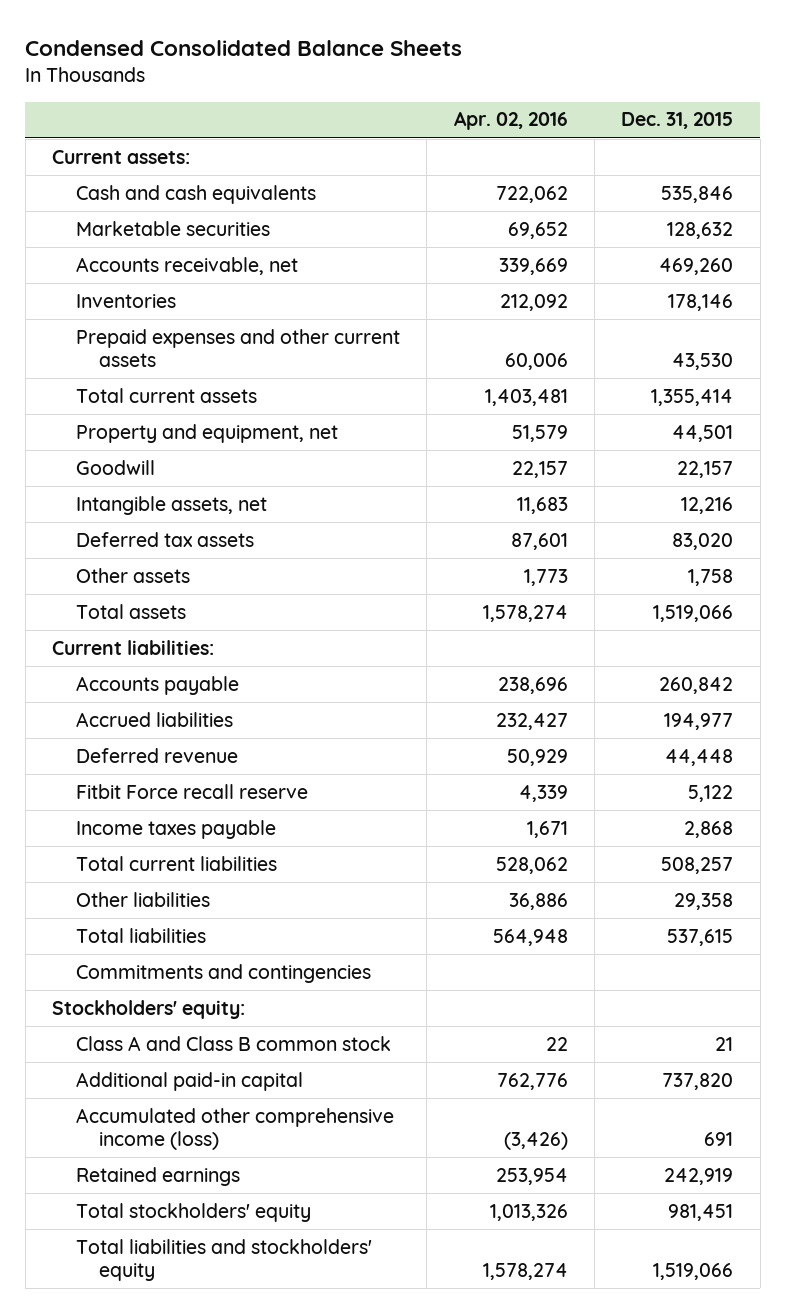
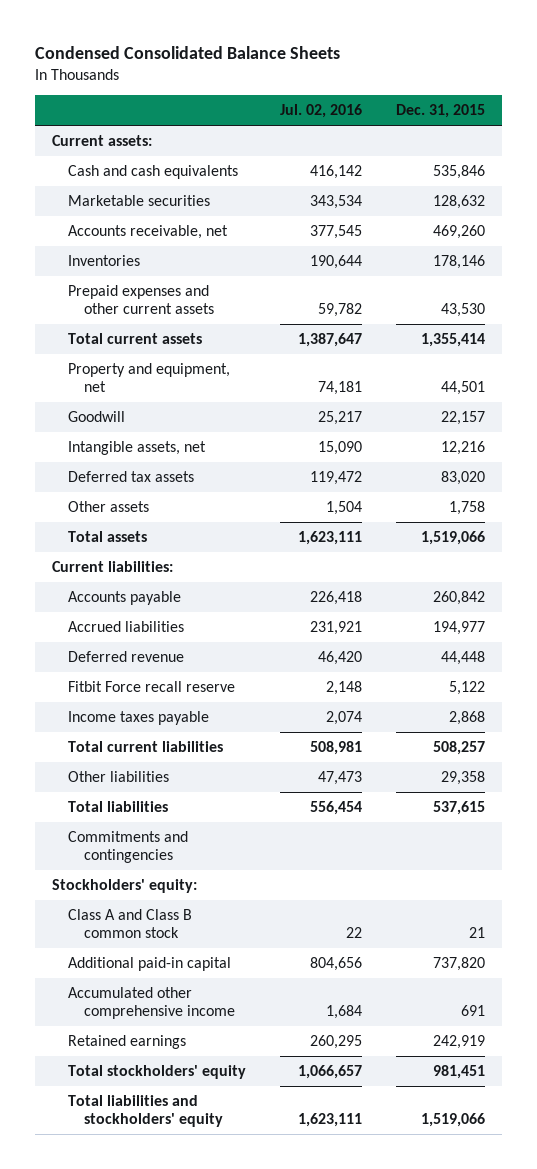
[453,111,568,131] Apr. 02, 2016 -> none
none -> [280,104,363,119] Jul. 02, 2016
[75,1107,394,1150] Accumulated other comprehensive income (loss) -> [68,986,235,1019] Accumulated other comprehensive income

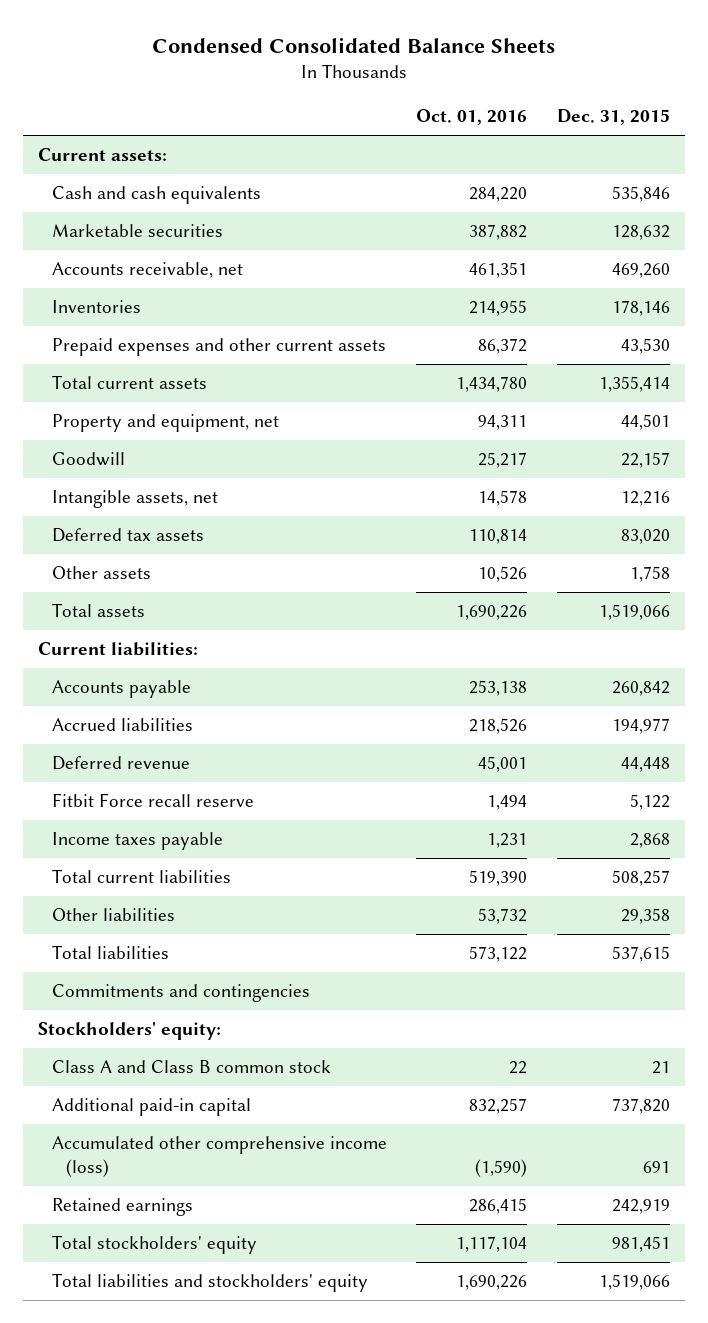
[280,104,363,119] Jul. 02, 2016 -> none
none -> [416,109,528,126] Oct. 01, 2016
[68,986,235,1019] Accumulated other comprehensive income -> [51,1136,387,1177] Accumulated other comprehensive income (loss)

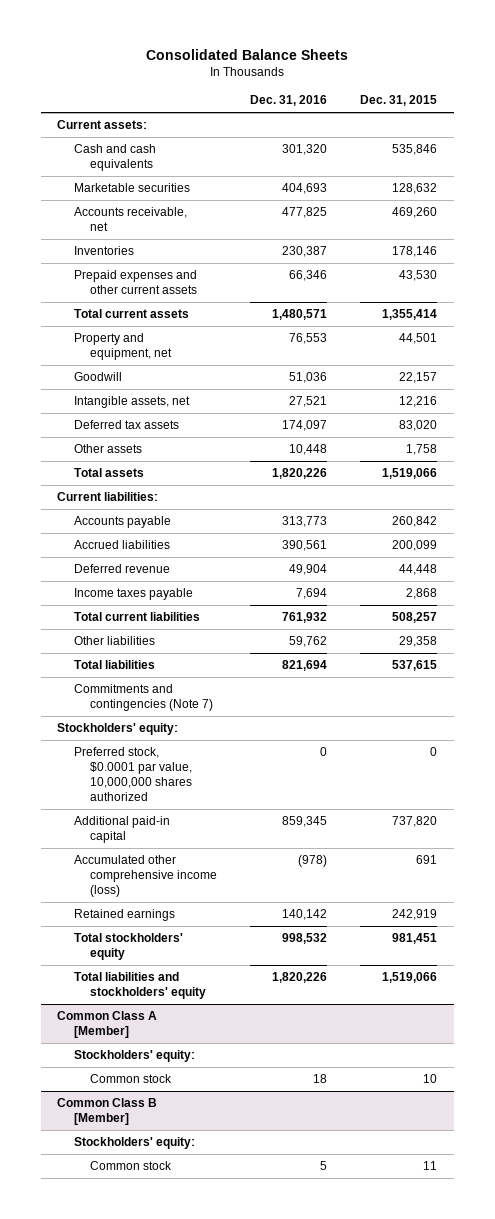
[152,36,556,53] Condensed Consolidated Balance Sheets -> [146,48,349,60] Consolidated Balance Sheets
[416,109,528,126] Oct. 01, 2016 -> none
none -> [250,95,328,107] Dec. 31, 2016
[612,718,671,735] 194,977 -> [392,540,438,552] 200,099
[51,793,254,808] Fitbit Force recall reserve -> none
[51,984,310,1003] Commitments and contingencies -> [73,684,213,712] Commitments and contingencies (Note 7)
[51,1060,331,1074] Class A and Class B common stock -> none
none -> [73,747,192,802] Preferred stock, $0.0001 par value, 10,000,000 shares authorized
none -> [57,1011,158,1039] Common Class A [Member]
none -> [73,1050,195,1063] Stockholders' equity:
none -> [89,1074,172,1084] Common stock
none -> [57,1098,158,1126] Common Class B [Member]
none -> [73,1137,195,1150] Stockholders' equity:
none -> [89,1161,172,1171] Common stock

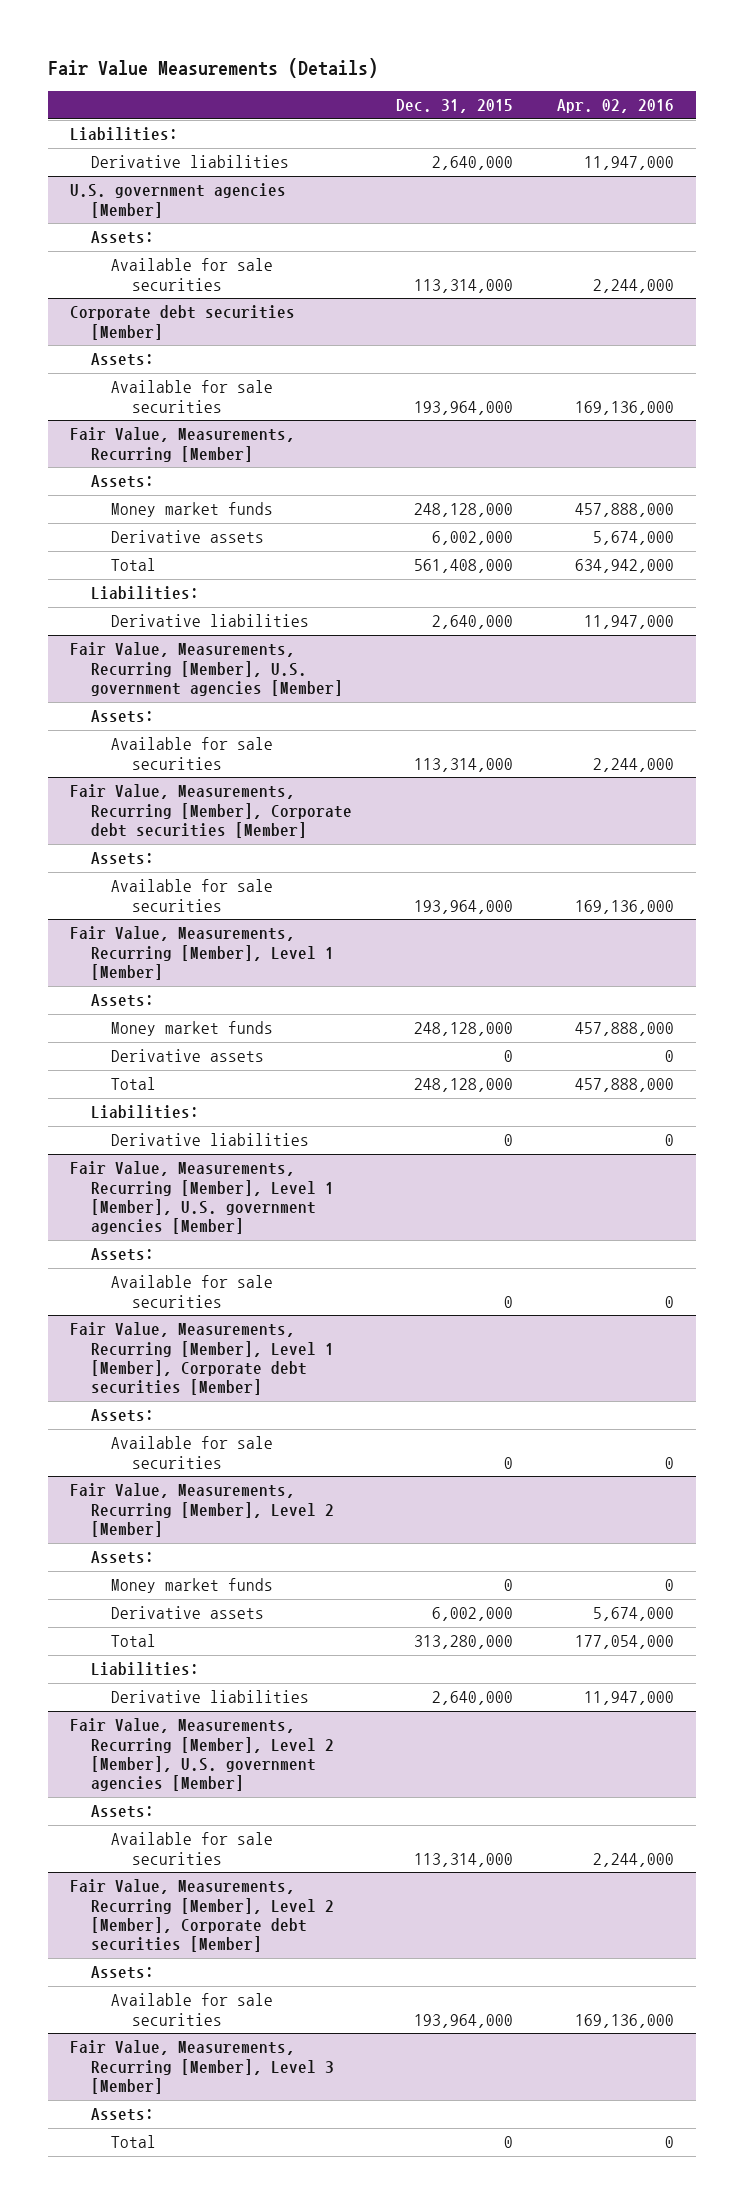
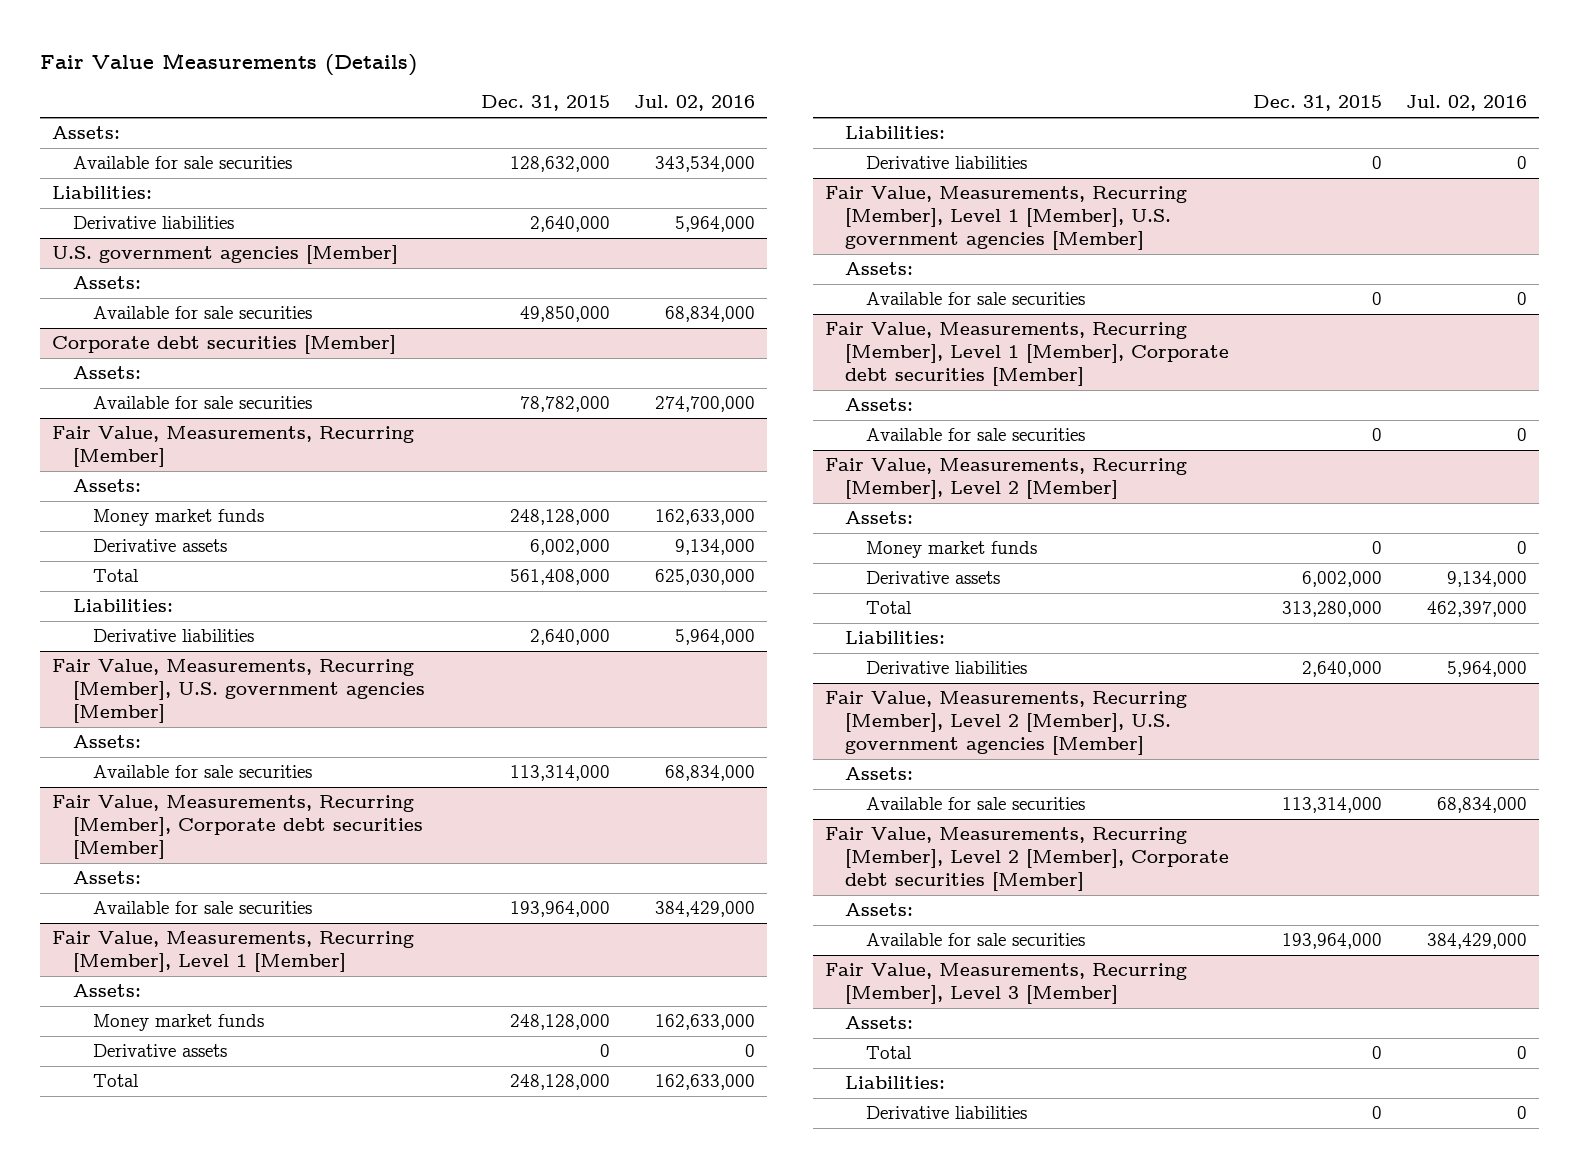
[556,99,674,114] Apr. 02, 2016 -> none
none -> [633,95,755,112] Jul. 02, 2016
none -> [52,126,121,140] Assets:
none -> [72,156,292,170] Available for sale securities
[413,278,513,293] 113,314,000 -> [519,306,610,323] 49,850,000
[413,400,513,415] 193,964,000 -> [519,396,610,413] 78,782,000
none -> [845,1076,946,1090] Liabilities:
none -> [865,1106,1027,1120] Derivative liabilities

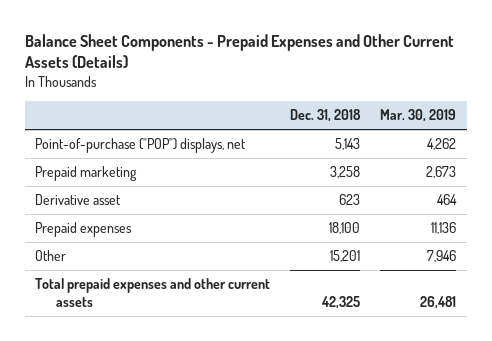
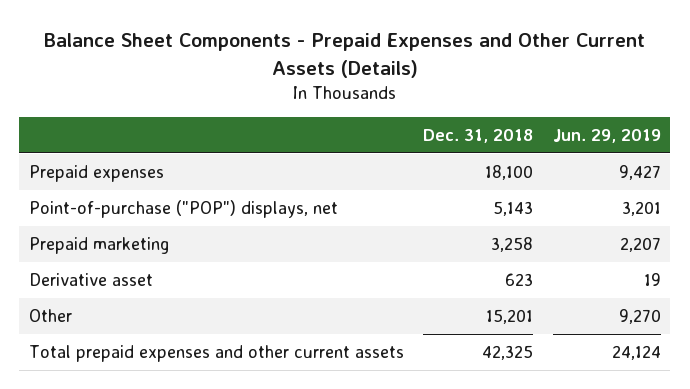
[380,109,457,123] Mar. 30, 2019 -> none
none -> [552,128,661,143] Jun. 29, 2019
[35,222,133,238] Prepaid expenses -> [28,164,164,182] Prepaid expenses

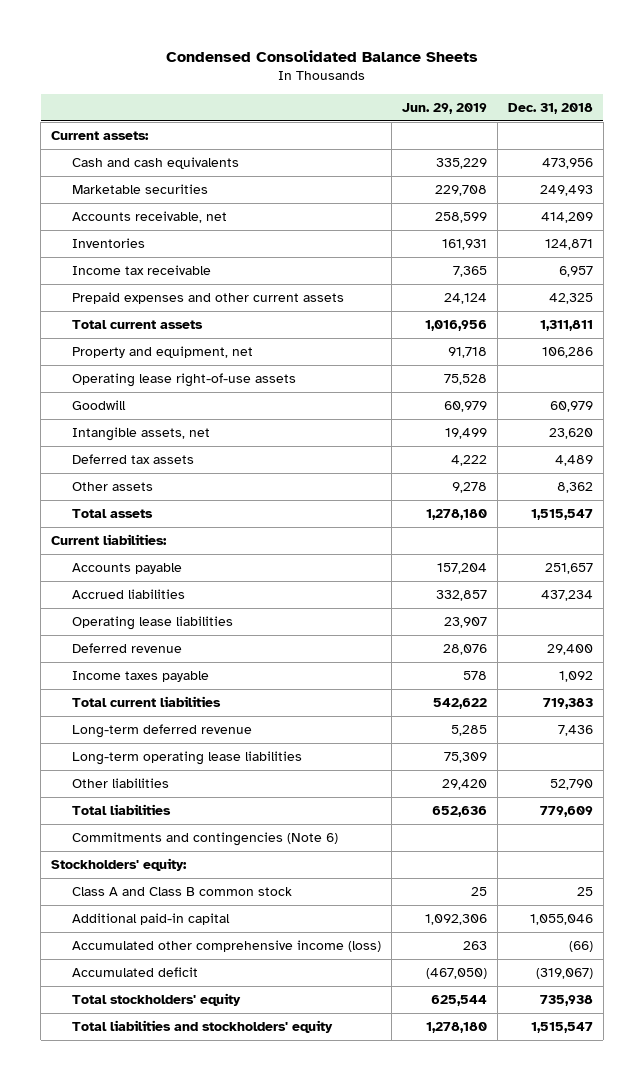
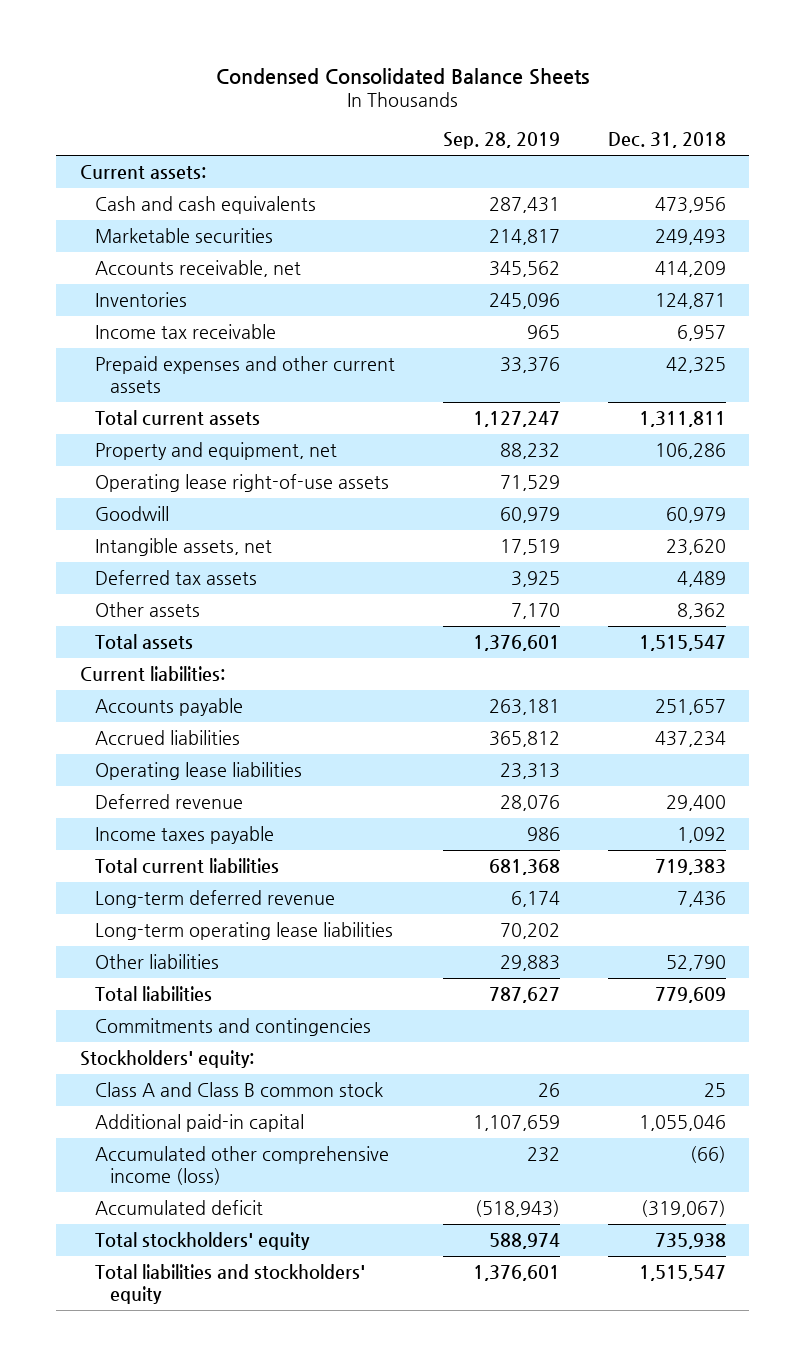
[401,103,487,115] Jun. 29, 2019 -> none
none -> [442,132,560,150] Sep. 28, 2019
[71,832,338,847] Commitments and contingencies (Note 6) -> [94,1017,371,1036] Commitments and contingencies

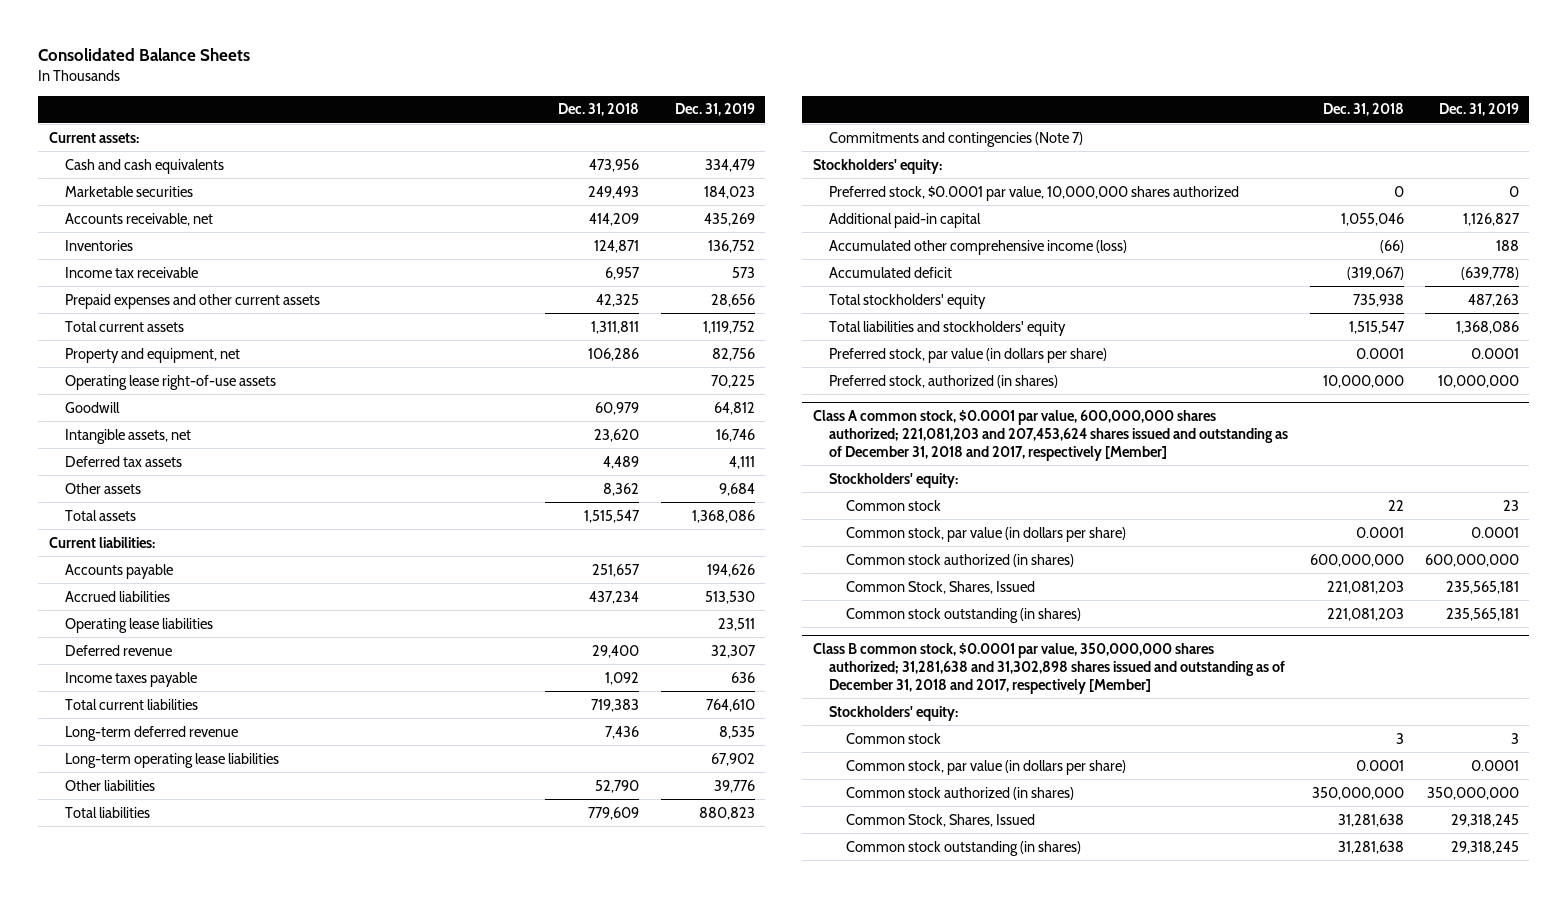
[215,67,589,85] Condensed Consolidated Balance Sheets -> [38,48,251,62] Consolidated Balance Sheets
[442,132,560,150] Sep. 28, 2019 -> none
none -> [674,103,755,117] Dec. 31, 2019
[94,1017,371,1036] Commitments and contingencies -> [829,131,1084,147] Commitments and contingencies (Note 7)
[94,1081,383,1097] Class A and Class B common stock -> none
none -> [829,185,1240,201] Preferred stock, $0.0001 par value, 10,000,000 shares authorized
none -> [829,347,1108,363] Preferred stock, par value (in dollars per share)
none -> [829,374,1059,388] Preferred stock, authorized (in shares)
none -> [812,410,1289,461] Class A common stock, $0.0001 par value, 600,000,000 shares authorized; 221,081,203 and 207,453,624 shares issued and outstanding as of December 31, 2018 and 2017, respectively [Member]
none -> [829,472,959,488] Stockholders' equity:
none -> [845,499,941,511] Common stock
none -> [845,526,1126,542] Common stock, par value (in dollars per share)
none -> [845,553,1074,567] Common stock authorized (in shares)
none -> [845,580,1035,594] Common Stock, Shares, Issued
none -> [845,607,1081,623] Common stock outstanding (in shares)
none -> [812,643,1286,694] Class B common stock, $0.0001 par value, 350,000,000 shares authorized; 31,281,638 and 31,302,898 shares issued and outstanding as of December 31, 2018 and 2017, respectively [Member]
none -> [829,705,959,721] Stockholders' equity:
none -> [845,732,941,744] Common stock
none -> [845,759,1126,775] Common stock, par value (in dollars per share)
none -> [845,786,1074,800] Common stock authorized (in shares)
none -> [845,813,1035,827] Common Stock, Shares, Issued
none -> [845,840,1081,856] Common stock outstanding (in shares)

